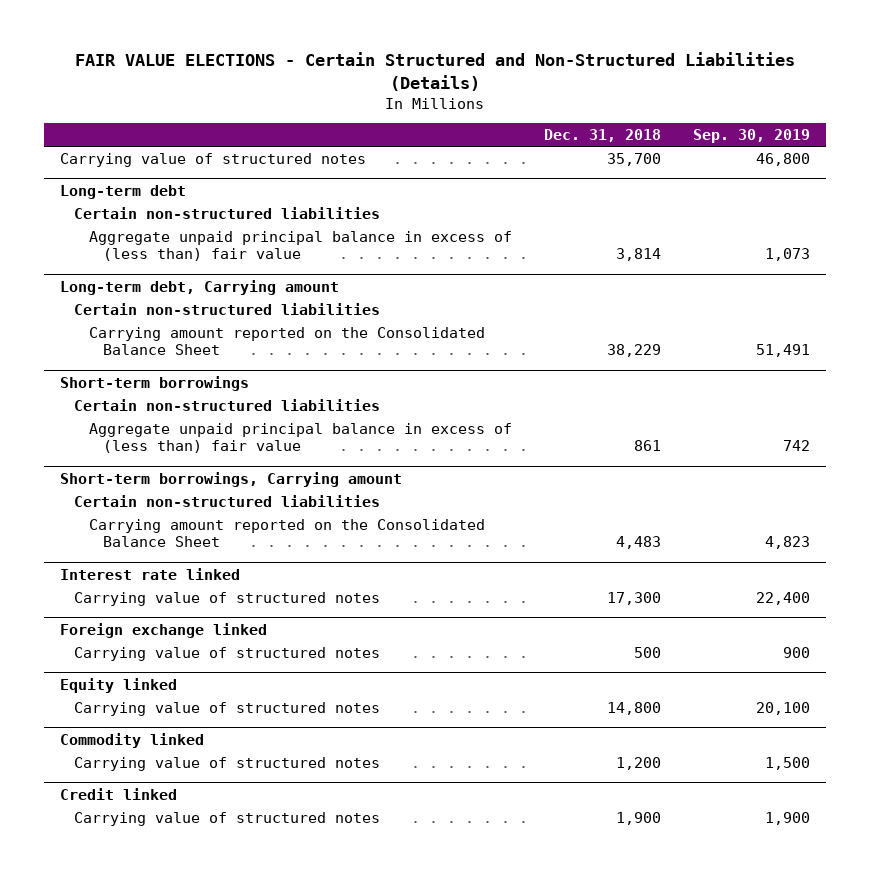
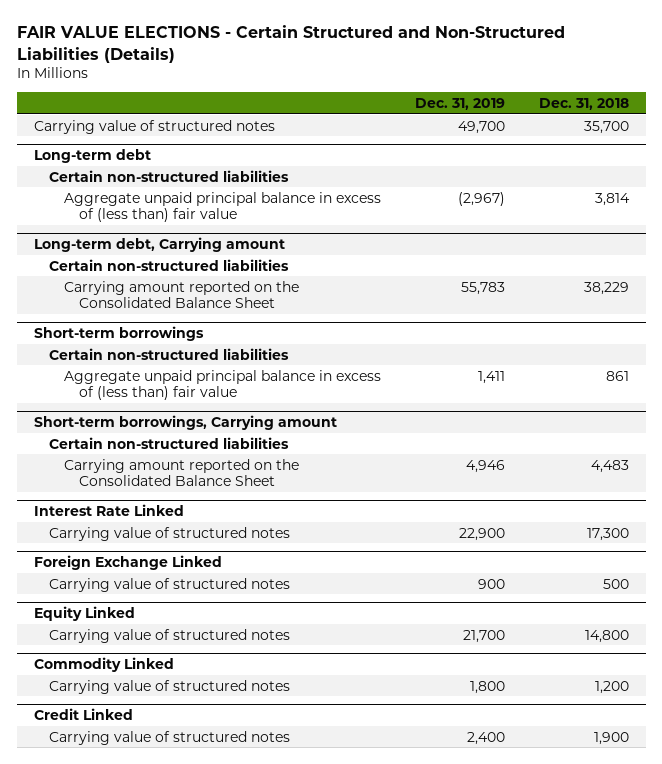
[693,128,811,143] Sep. 30, 2019 -> none
none -> [414,97,505,110] Dec. 31, 2019
[59,567,240,580] Interest rate linked -> [33,503,184,516] Interest Rate Linked
[59,622,267,638] Foreign exchange linked -> [33,554,222,570] Foreign Exchange Linked
[59,677,177,693] Equity linked -> [33,605,135,621] Equity Linked
[59,732,204,748] Commodity linked -> [33,656,174,672] Commodity Linked
[59,787,177,800] Credit linked -> [33,707,133,720] Credit Linked

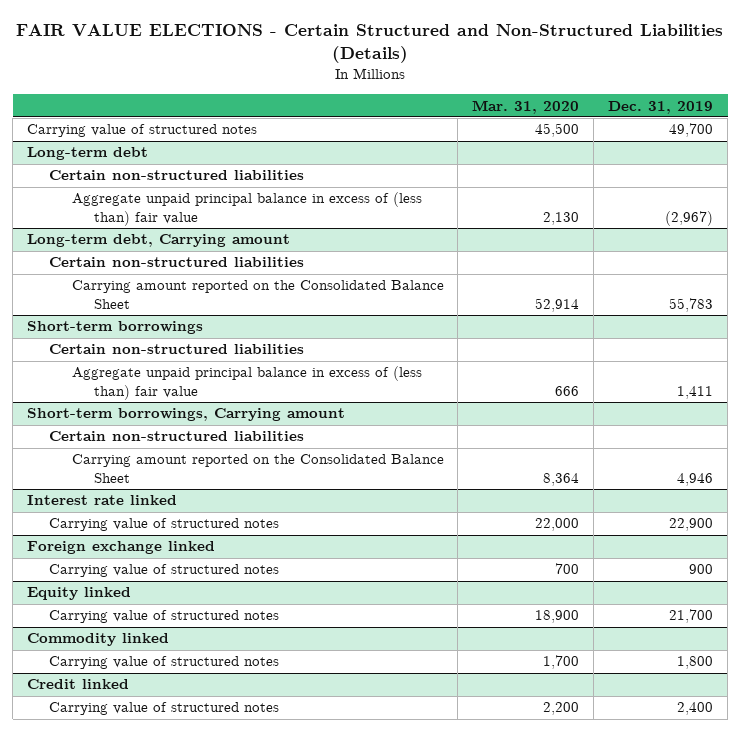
[538,97,629,110] Dec. 31, 2018 -> none
none -> [472,99,580,114] Mar. 31, 2020
[33,503,184,516] Interest Rate Linked -> [26,495,177,506] Interest rate linked
[33,554,222,570] Foreign Exchange Linked -> [26,541,215,555] Foreign exchange linked
[33,605,135,621] Equity Linked -> [26,587,131,601] Equity linked
[33,656,174,672] Commodity Linked -> [26,633,169,647] Commodity linked
[33,707,133,720] Credit Linked -> [26,679,129,690] Credit linked

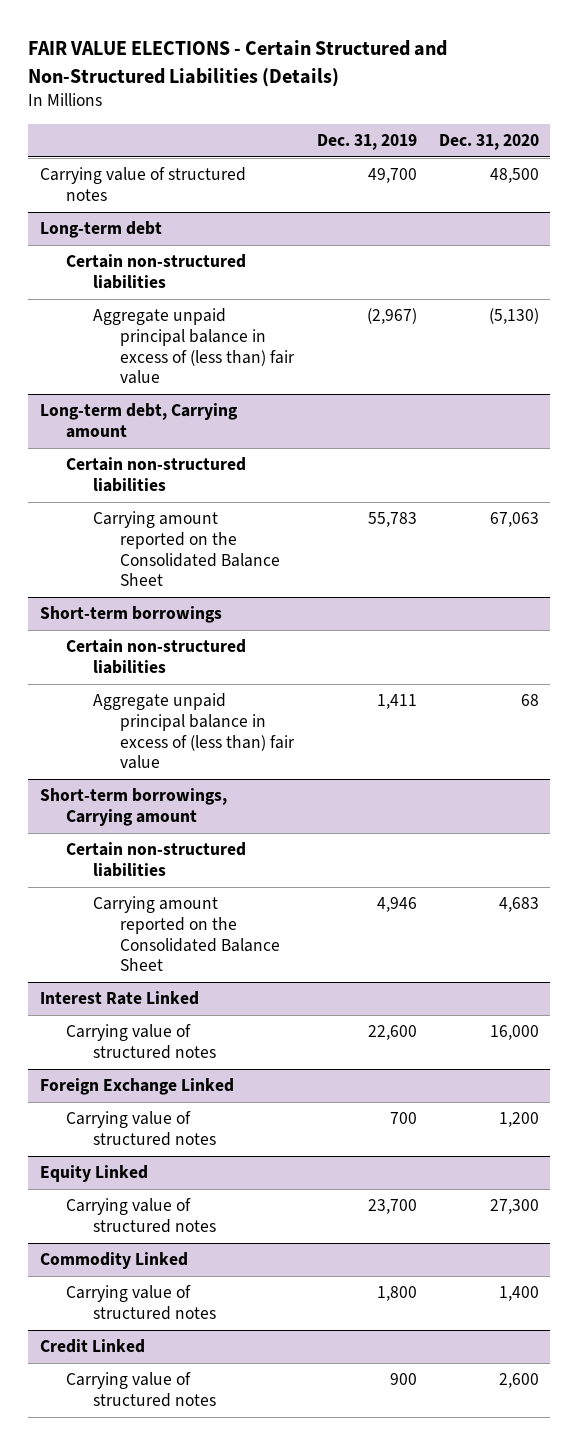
[472,99,580,114] Mar. 31, 2020 -> none
none -> [439,133,540,150] Dec. 31, 2020
[26,495,177,506] Interest rate linked -> [39,991,199,1006] Interest Rate Linked
[669,518,714,532] 22,900 -> [367,1025,417,1041] 22,600
[26,541,215,555] Foreign exchange linked -> [39,1078,234,1096] Foreign Exchange Linked
[689,564,714,575] 900 -> [389,1112,417,1125] 700
[26,587,131,601] Equity linked -> [39,1165,148,1183] Equity Linked
[669,609,714,624] 21,700 -> [367,1199,417,1215] 23,700
[26,633,169,647] Commodity linked -> [39,1252,188,1270] Commodity Linked
[26,679,129,690] Credit linked -> [39,1339,145,1354] Credit Linked
[677,702,714,716] 2,400 -> [389,1373,417,1386] 900

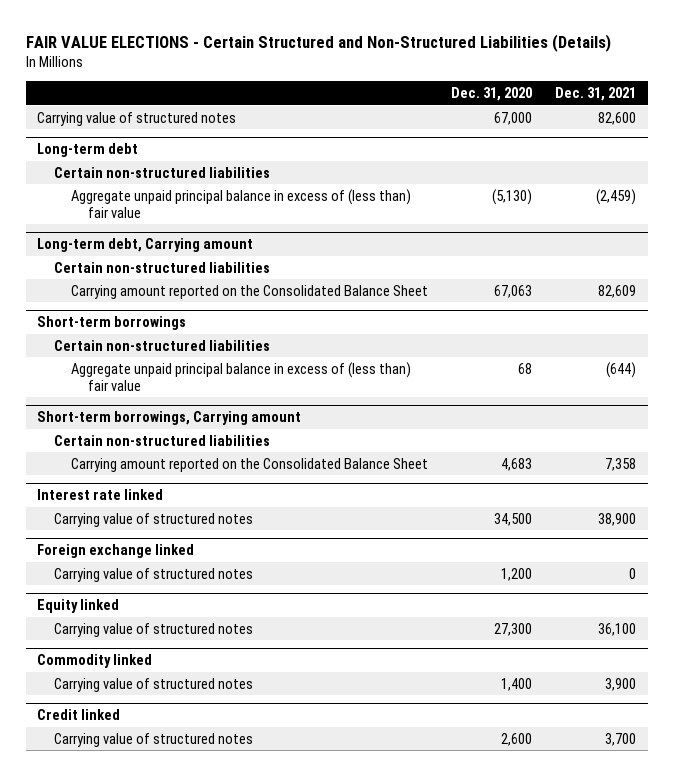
[316,133,417,150] Dec. 31, 2019 -> none
none -> [555,87,637,102] Dec. 31, 2021
[490,168,540,184] 48,500 -> [494,111,533,125] 67,000
[39,991,199,1006] Interest Rate Linked -> [37,489,164,501] Interest rate linked
[490,1025,540,1041] 16,000 -> [494,512,533,526] 34,500
[39,1078,234,1096] Foreign Exchange Linked -> [37,544,195,559] Foreign exchange linked
[39,1165,148,1183] Equity Linked -> [37,599,120,614] Equity linked
[39,1252,188,1270] Commodity Linked -> [37,654,153,669] Commodity linked
[39,1339,145,1354] Credit Linked -> [37,709,121,721] Credit linked

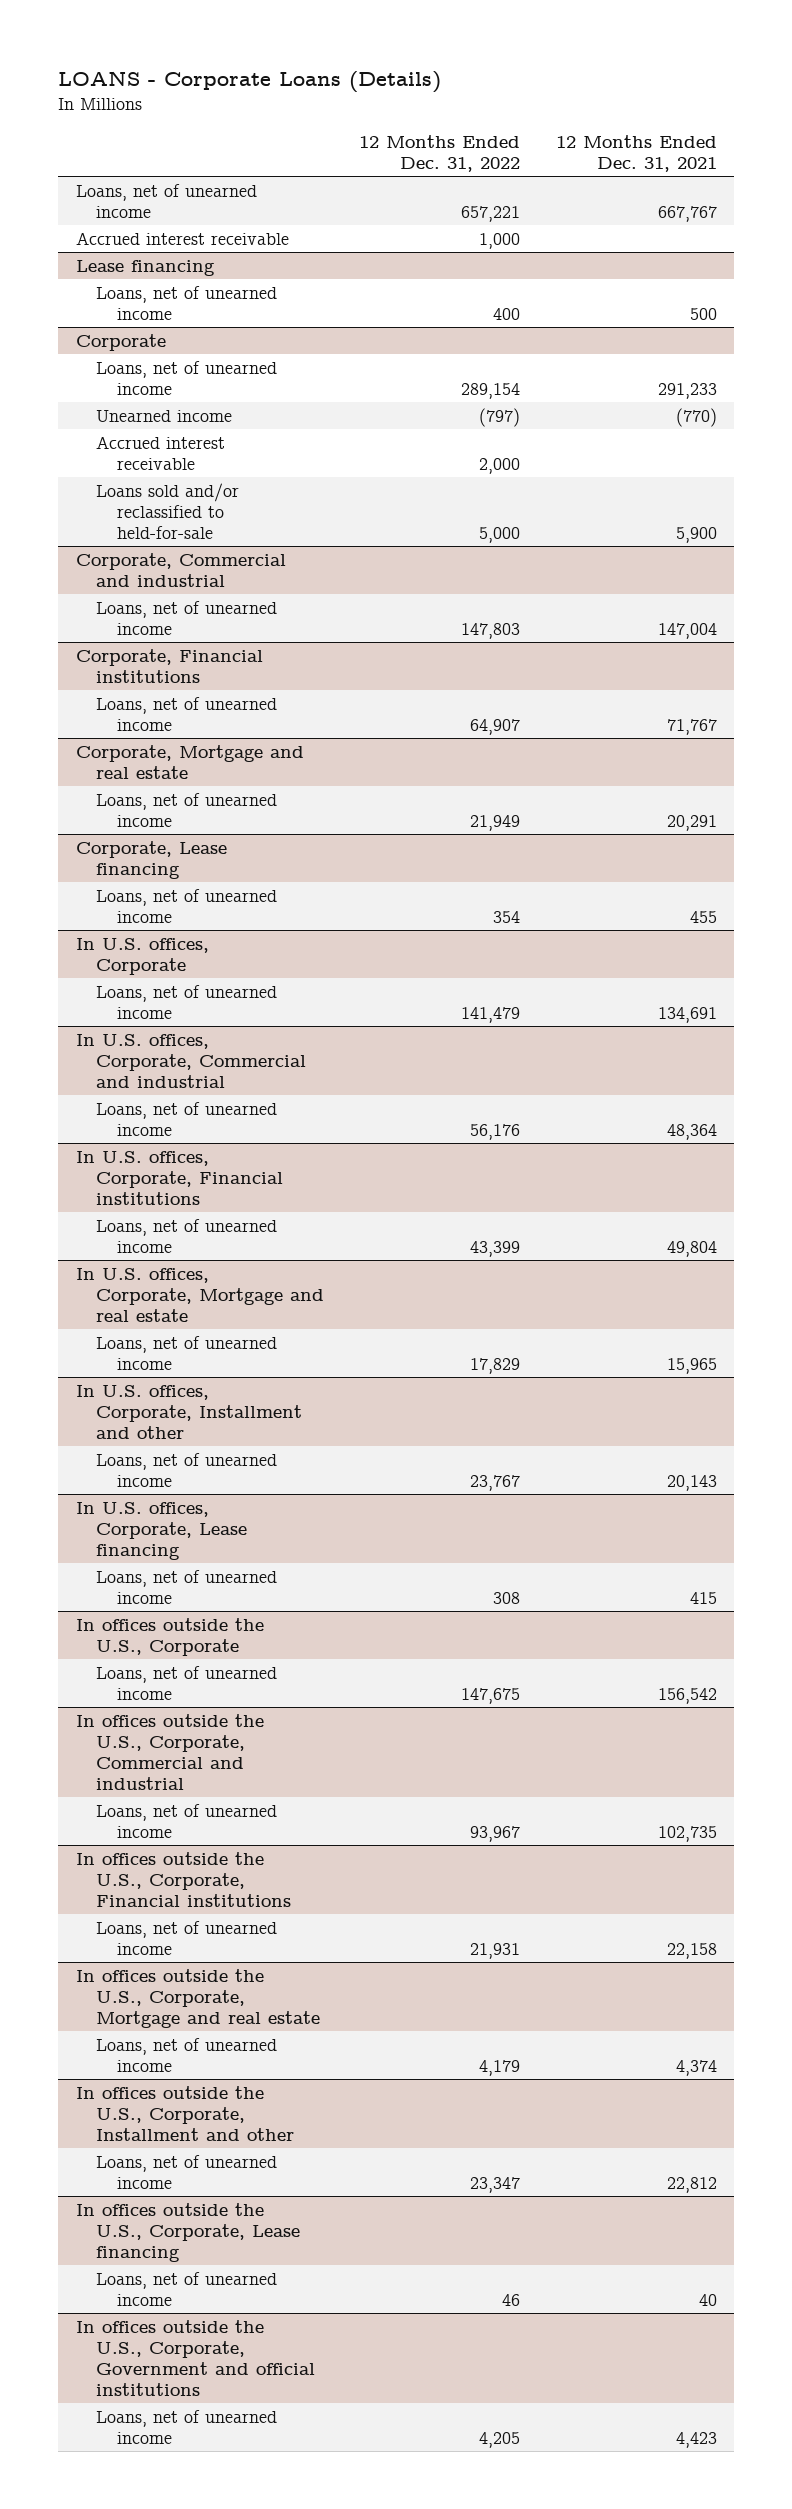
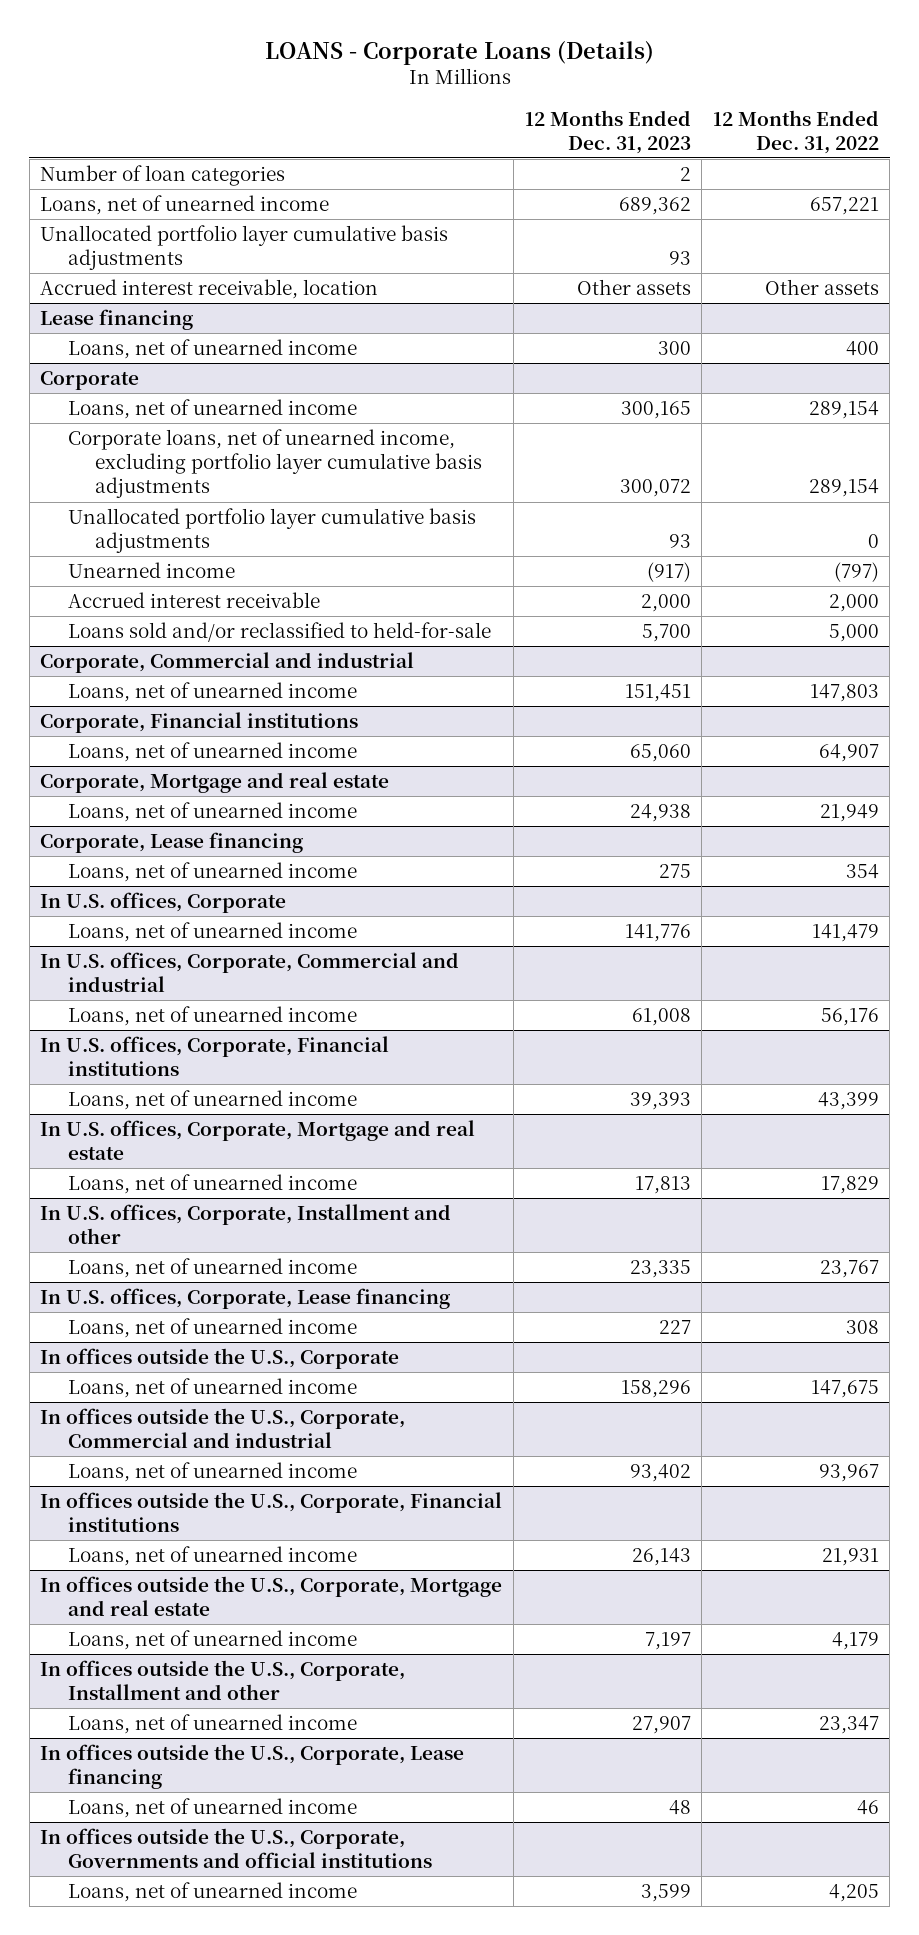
[555,135,717,173] 12 Months Ended Dec. 31, 2021 -> none
none -> [524,109,691,154] 12 Months Ended Dec. 31, 2023
none -> [40,165,286,187] Number of loan categories
none -> [40,225,449,271] Unallocated portfolio layer cumulative basis adjustments
[75,231,289,245] Accrued interest receivable -> [40,279,379,300] Accrued interest receivable, location
[479,232,521,249] 1,000 -> [764,279,879,296] Other assets
none -> [67,429,482,499] Corporate loans, net of unearned income, excluding portfolio layer cumulative basis adjustments
none -> [67,508,476,554] Unallocated portfolio layer cumulative basis adjustments
[75,2319,316,2396] In offices outside the U.S., Corporate, Government and official institutions -> [40,1828,432,1869] In offices outside the U.S., Corporate, Governments and official institutions

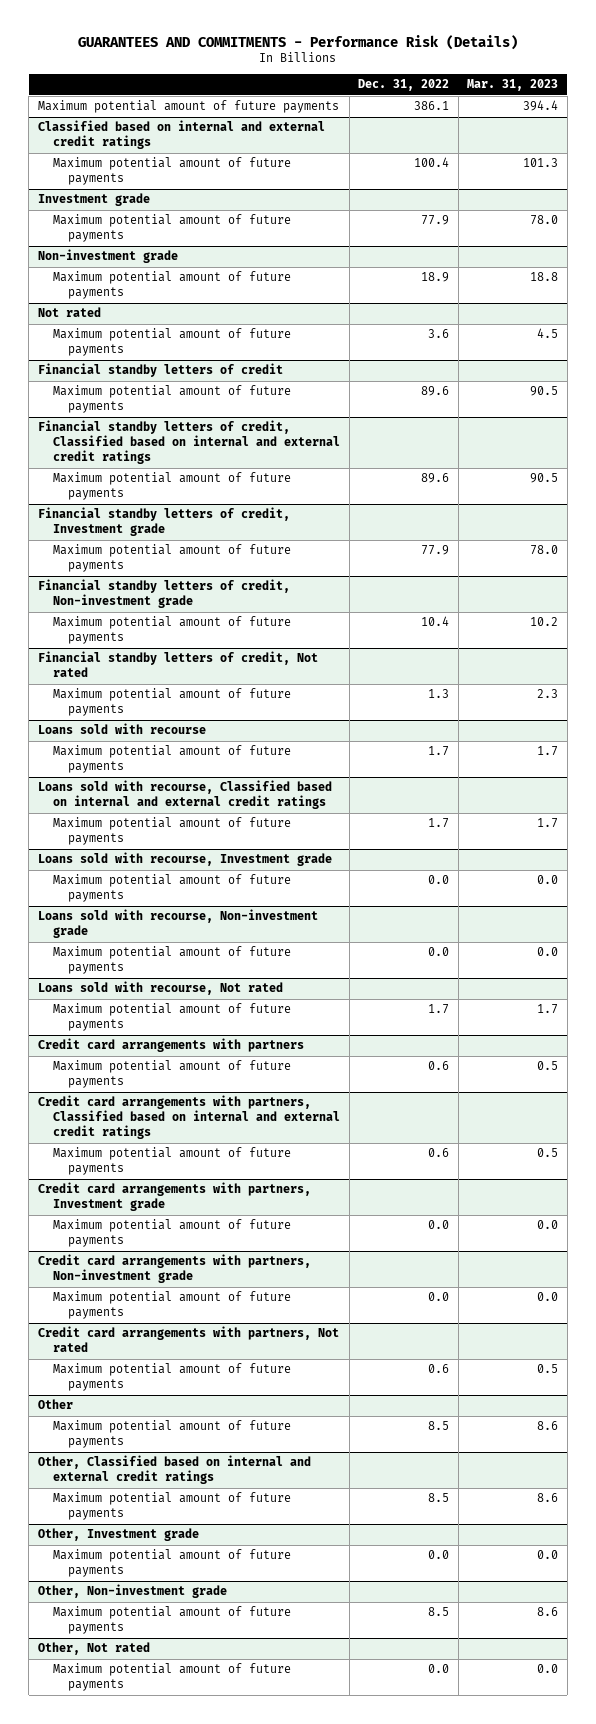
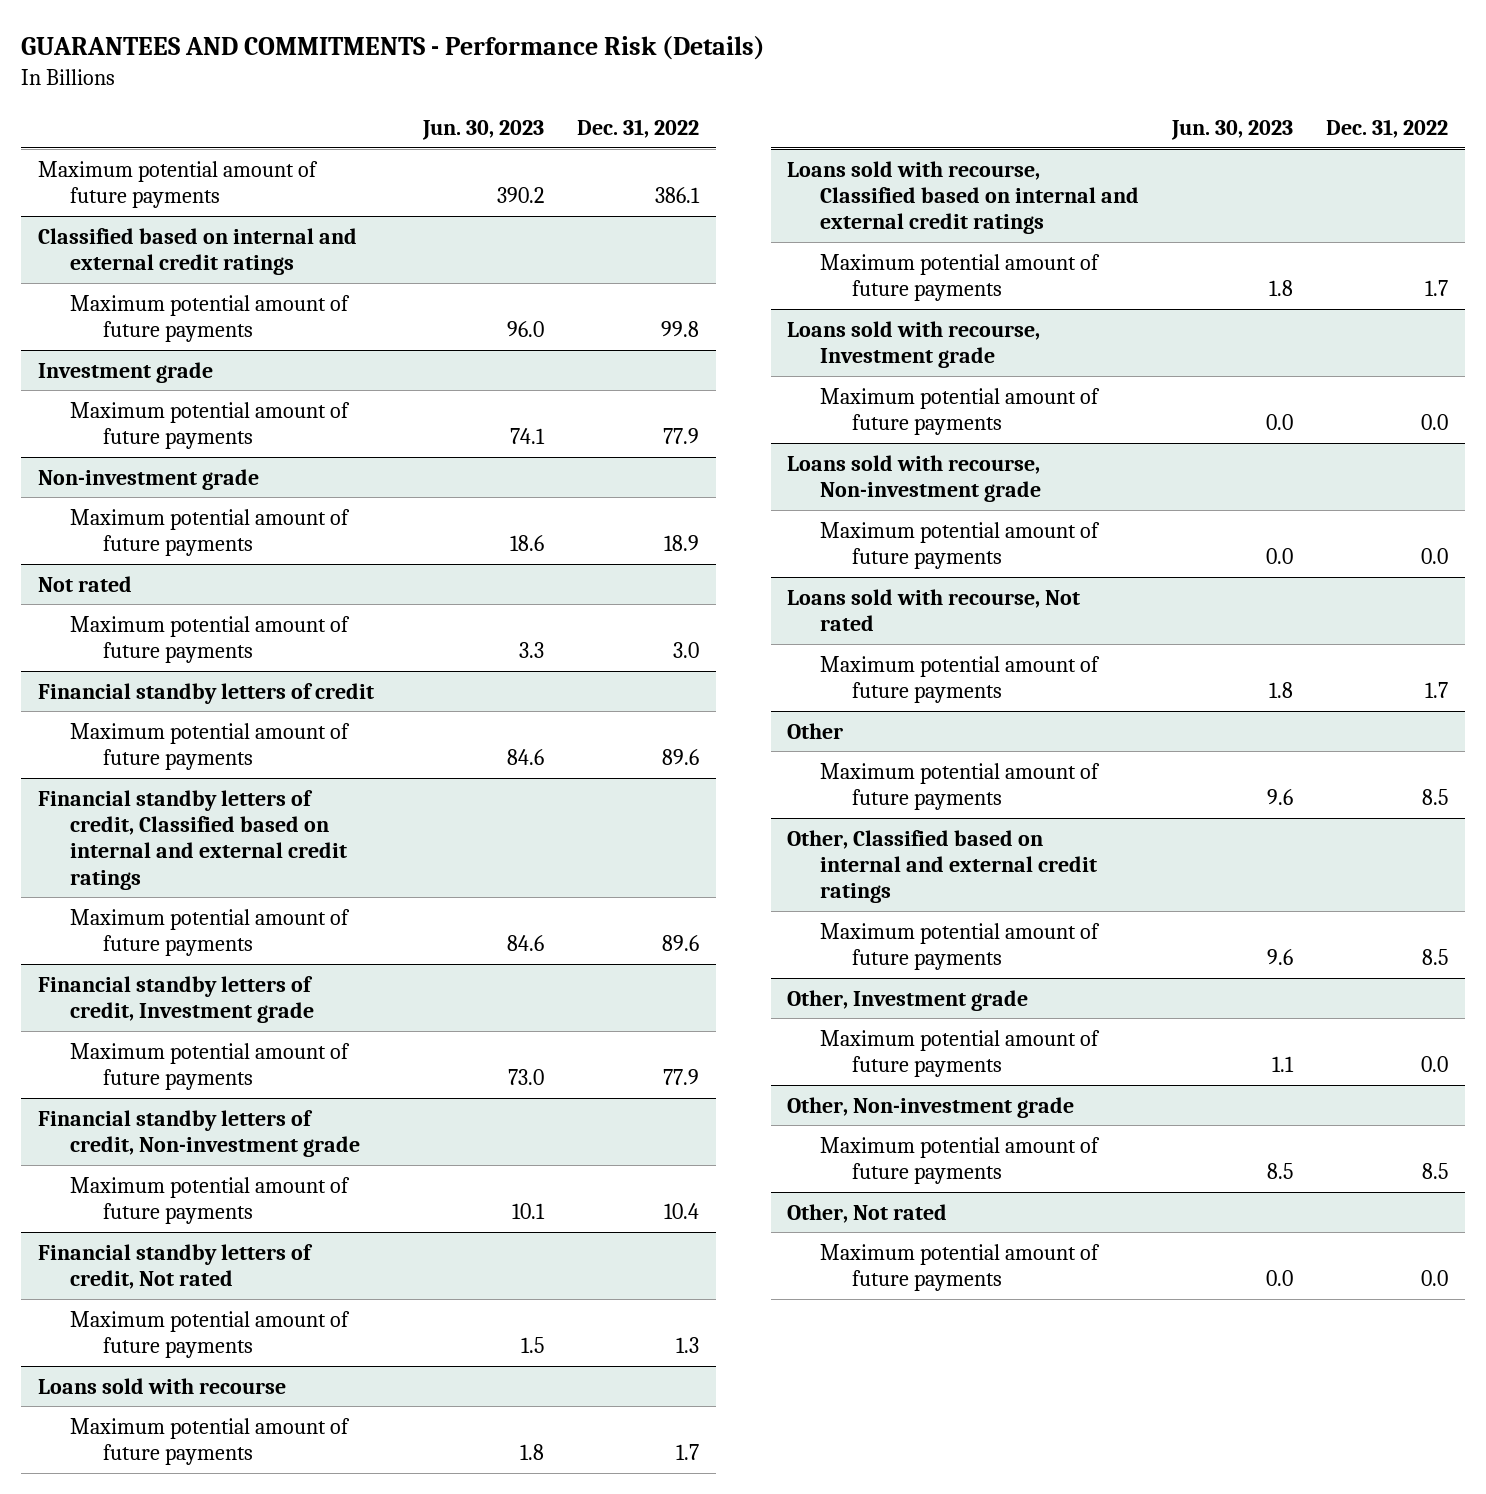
[467,79,559,92] Mar. 31, 2023 -> none
none -> [421,119,544,140] Jun. 30, 2023
[414,157,450,168] 100.4 -> [660,321,699,338] 99.8
[428,329,450,339] 3.6 -> [672,642,699,659] 3.0
[37,1038,304,1053] Credit card arrangements with partners -> none
[52,1060,291,1089] Maximum potential amount of future payments -> none
[37,1095,340,1140] Credit card arrangements with partners, Classified based on internal and external credit ratings -> none
[52,1147,291,1176] Maximum potential amount of future payments -> none
[37,1182,311,1212] Credit card arrangements with partners, Investment grade -> none
[52,1219,291,1248] Maximum potential amount of future payments -> none
[37,1254,311,1284] Credit card arrangements with partners, Non-investment grade -> none
[52,1291,291,1320] Maximum potential amount of future payments -> none
[37,1326,339,1353] Credit card arrangements with partners, Not rated -> none
[52,1363,291,1392] Maximum potential amount of future payments -> none

